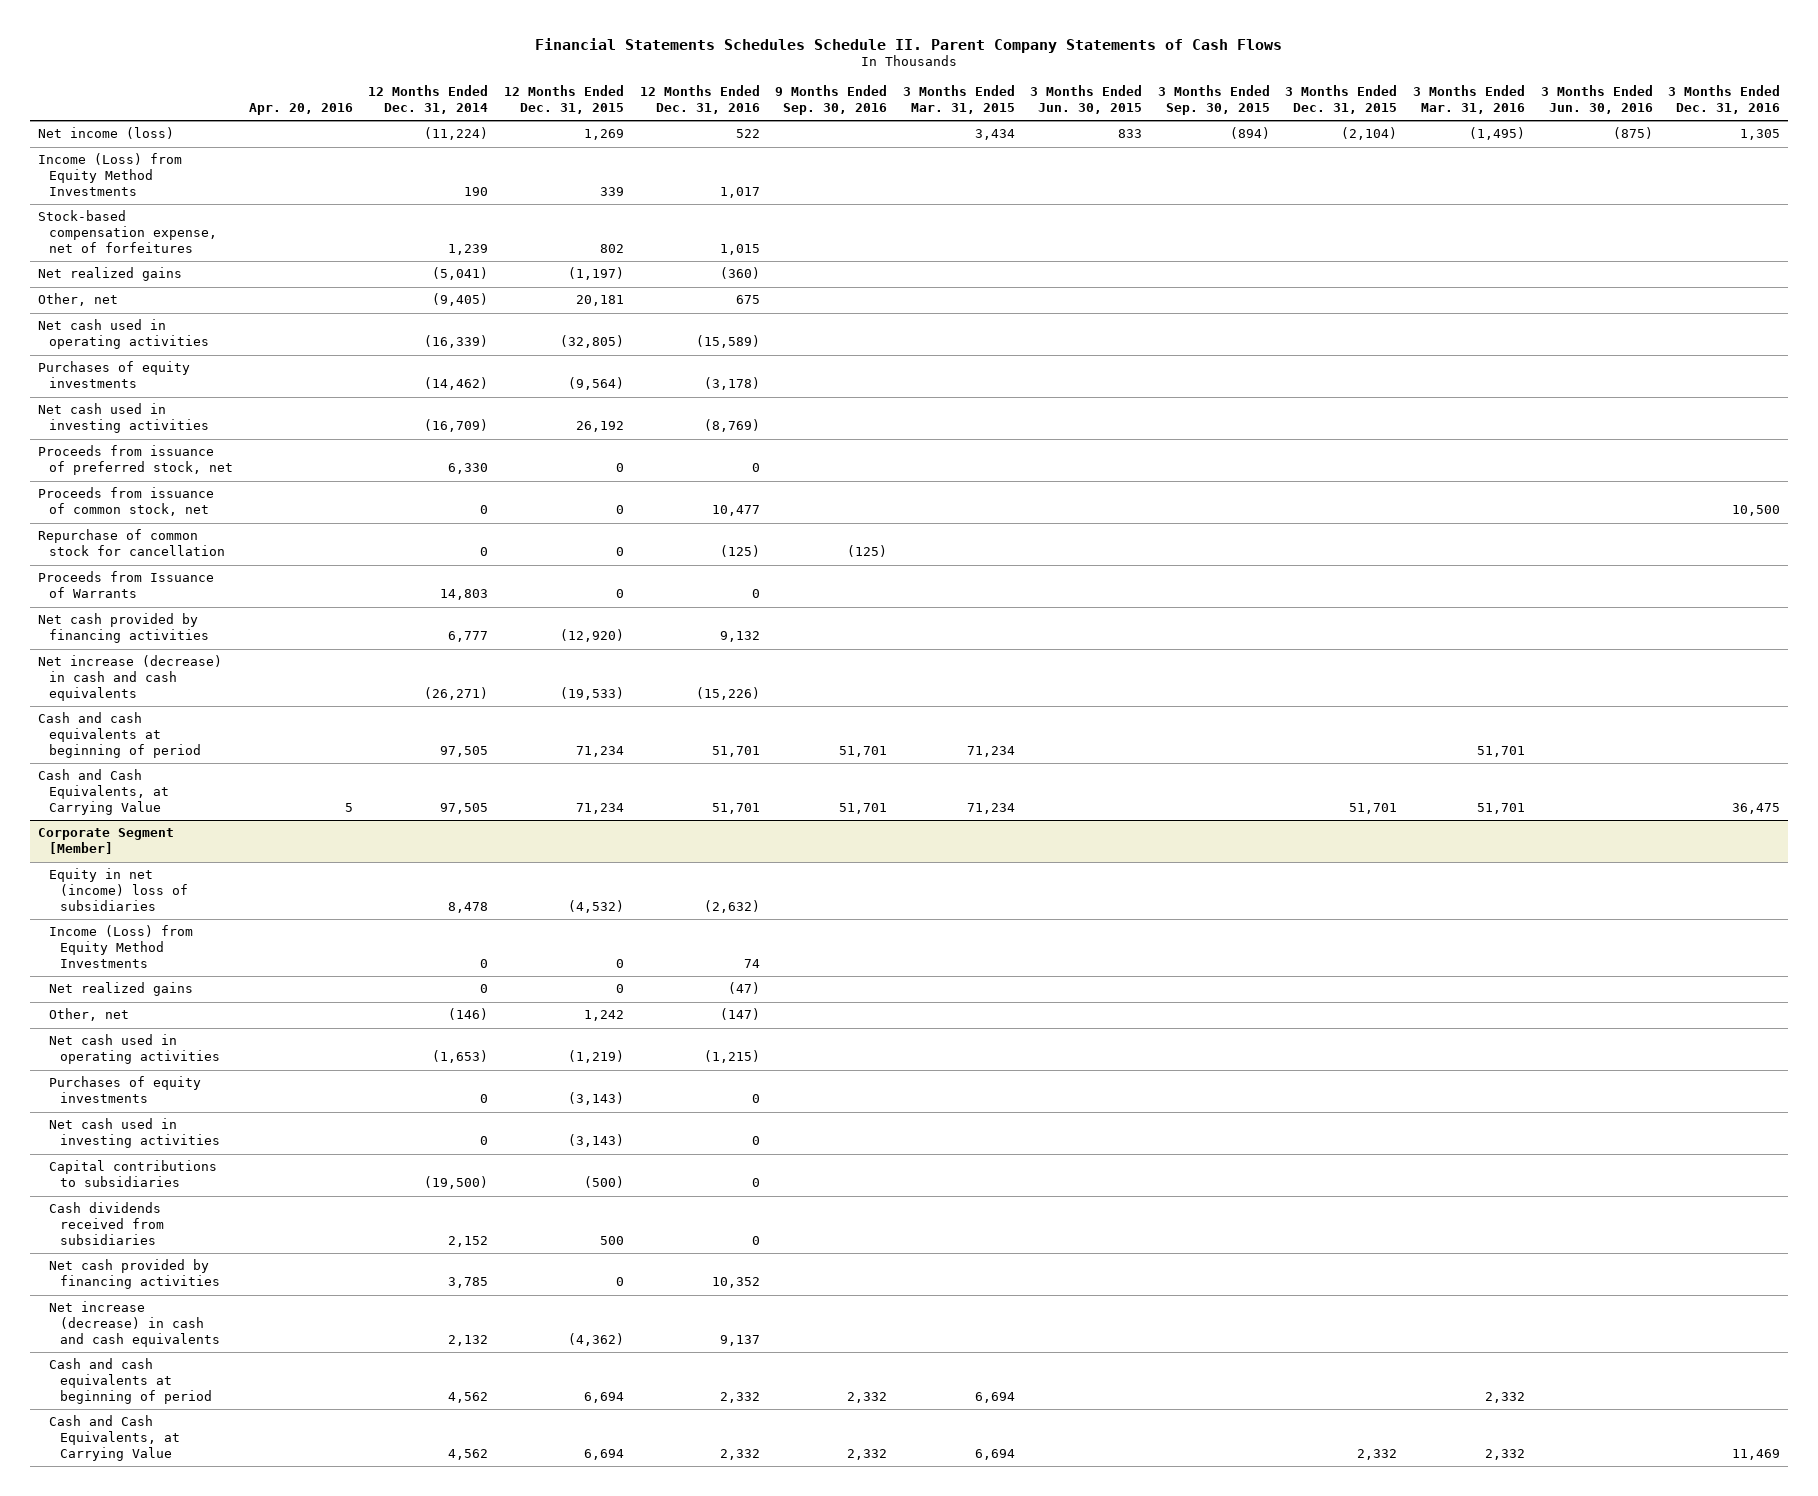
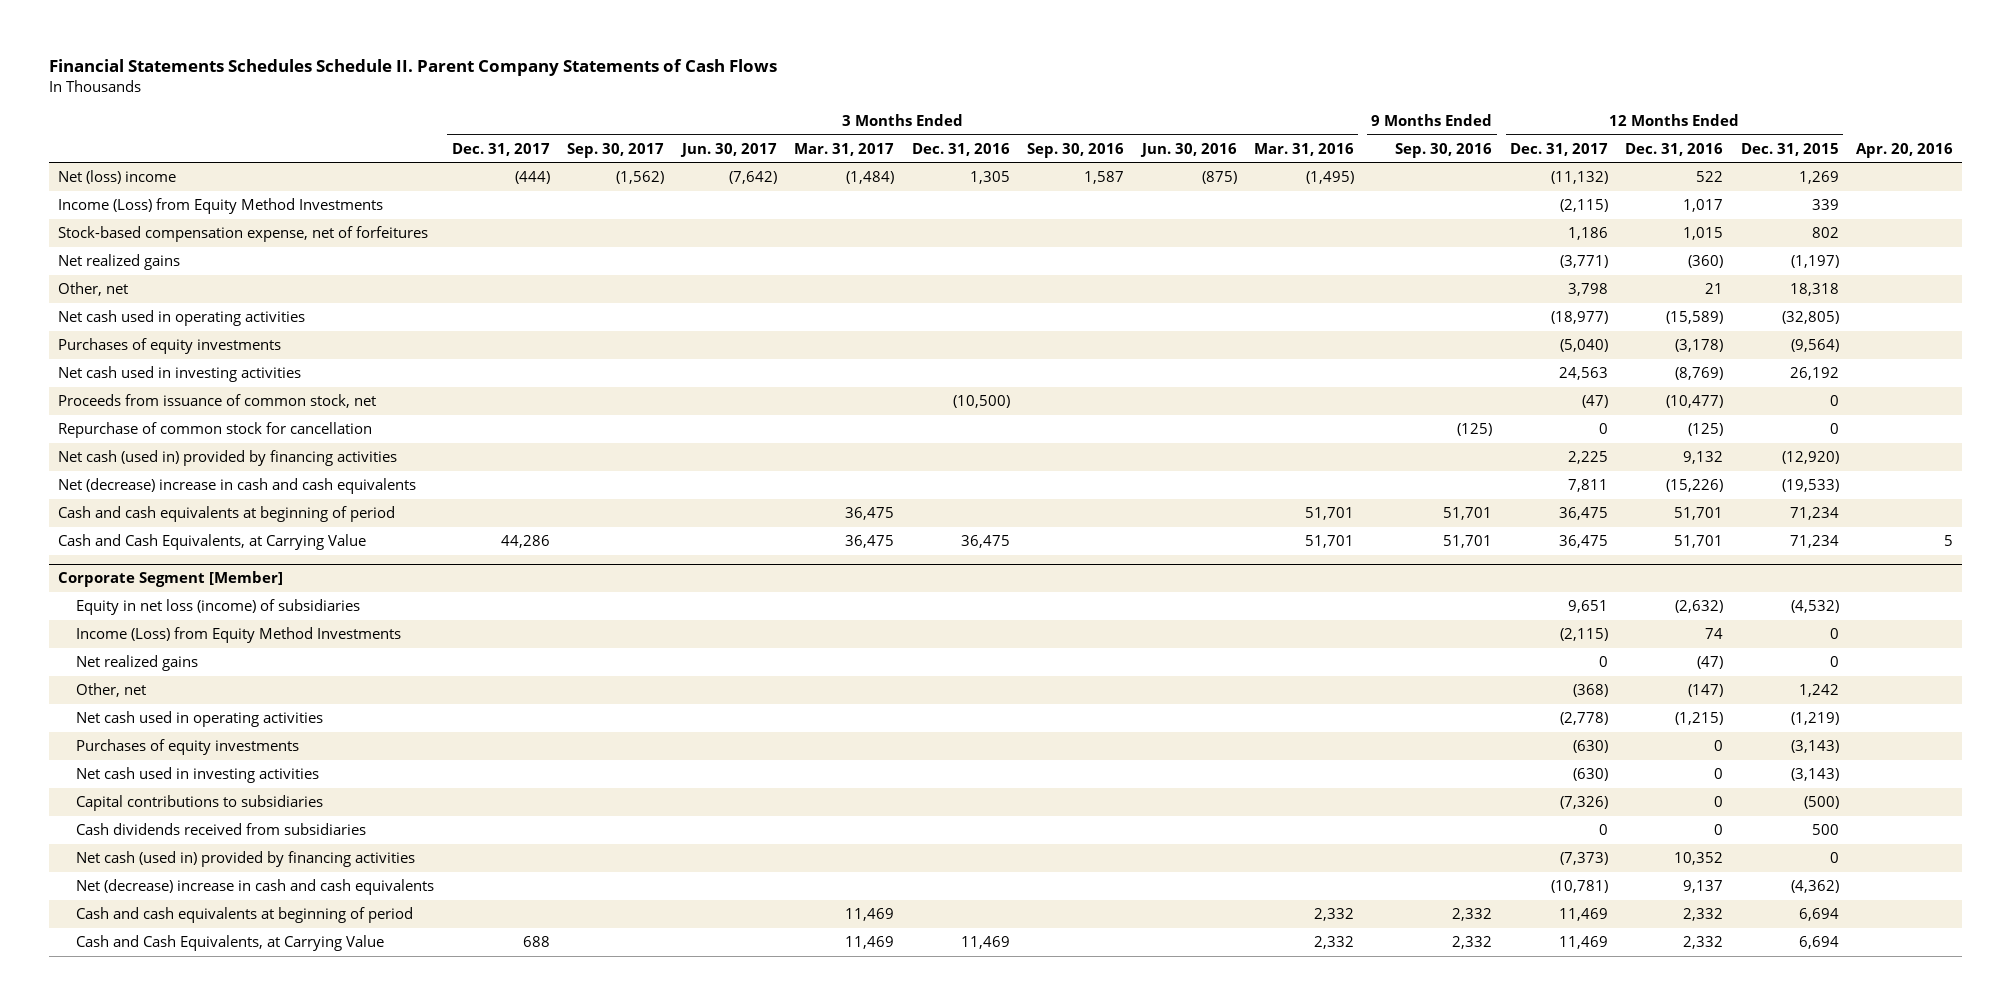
[368,85,489,115] 12 Months Ended Dec. 31, 2014 -> none
[902,85,1015,115] 3 Months Ended Mar. 31, 2015 -> none
[1030,85,1143,115] 3 Months Ended Jun. 30, 2015 -> none
[1157,85,1270,116] 3 Months Ended Sep. 30, 2015 -> none
[1285,85,1398,115] 3 Months Ended Dec. 31, 2015 -> none
none -> [451,142,550,156] Dec. 31, 2017
none -> [567,142,665,158] Sep. 30, 2017
none -> [679,142,777,157] Jun. 30, 2017
none -> [794,142,895,156] Mar. 31, 2017
none -> [1027,142,1125,158] Sep. 30, 2016
none -> [1509,142,1608,156] Dec. 31, 2017
[38,127,175,140] Net income (loss) -> [57,170,176,185] Net (loss) income
[575,295,624,307] 20,181 -> [1789,283,1839,297] 18,318
[735,295,760,305] 675 -> [1705,283,1724,295] 21
[38,445,234,476] Proceeds from issuance of preferred stock, net -> none
[711,505,760,517] 10,477 -> [1666,395,1724,409] (10,477)
[1732,505,1781,517] 10,500 -> [952,395,1010,409] (10,500)
[38,571,215,599] Proceeds from Issuance of Warrants -> none
[38,613,210,644] Net cash provided by financing activities -> [57,450,397,467] Net cash (used in) provided by financing activities
[38,655,223,702] Net increase (decrease) in cash and cash equivalents -> [57,478,416,495] Net (decrease) increase in cash and cash equivalents
[49,868,189,912] Equity in net (income) loss of subsidiaries -> [76,599,361,616] Equity in net loss (income) of subsidiaries
[49,1259,221,1290] Net cash provided by financing activities -> [76,851,416,868] Net cash (used in) provided by financing activities
[49,1301,221,1348] Net increase (decrease) in cash and cash equivalents -> [76,879,435,896] Net (decrease) increase in cash and cash equivalents

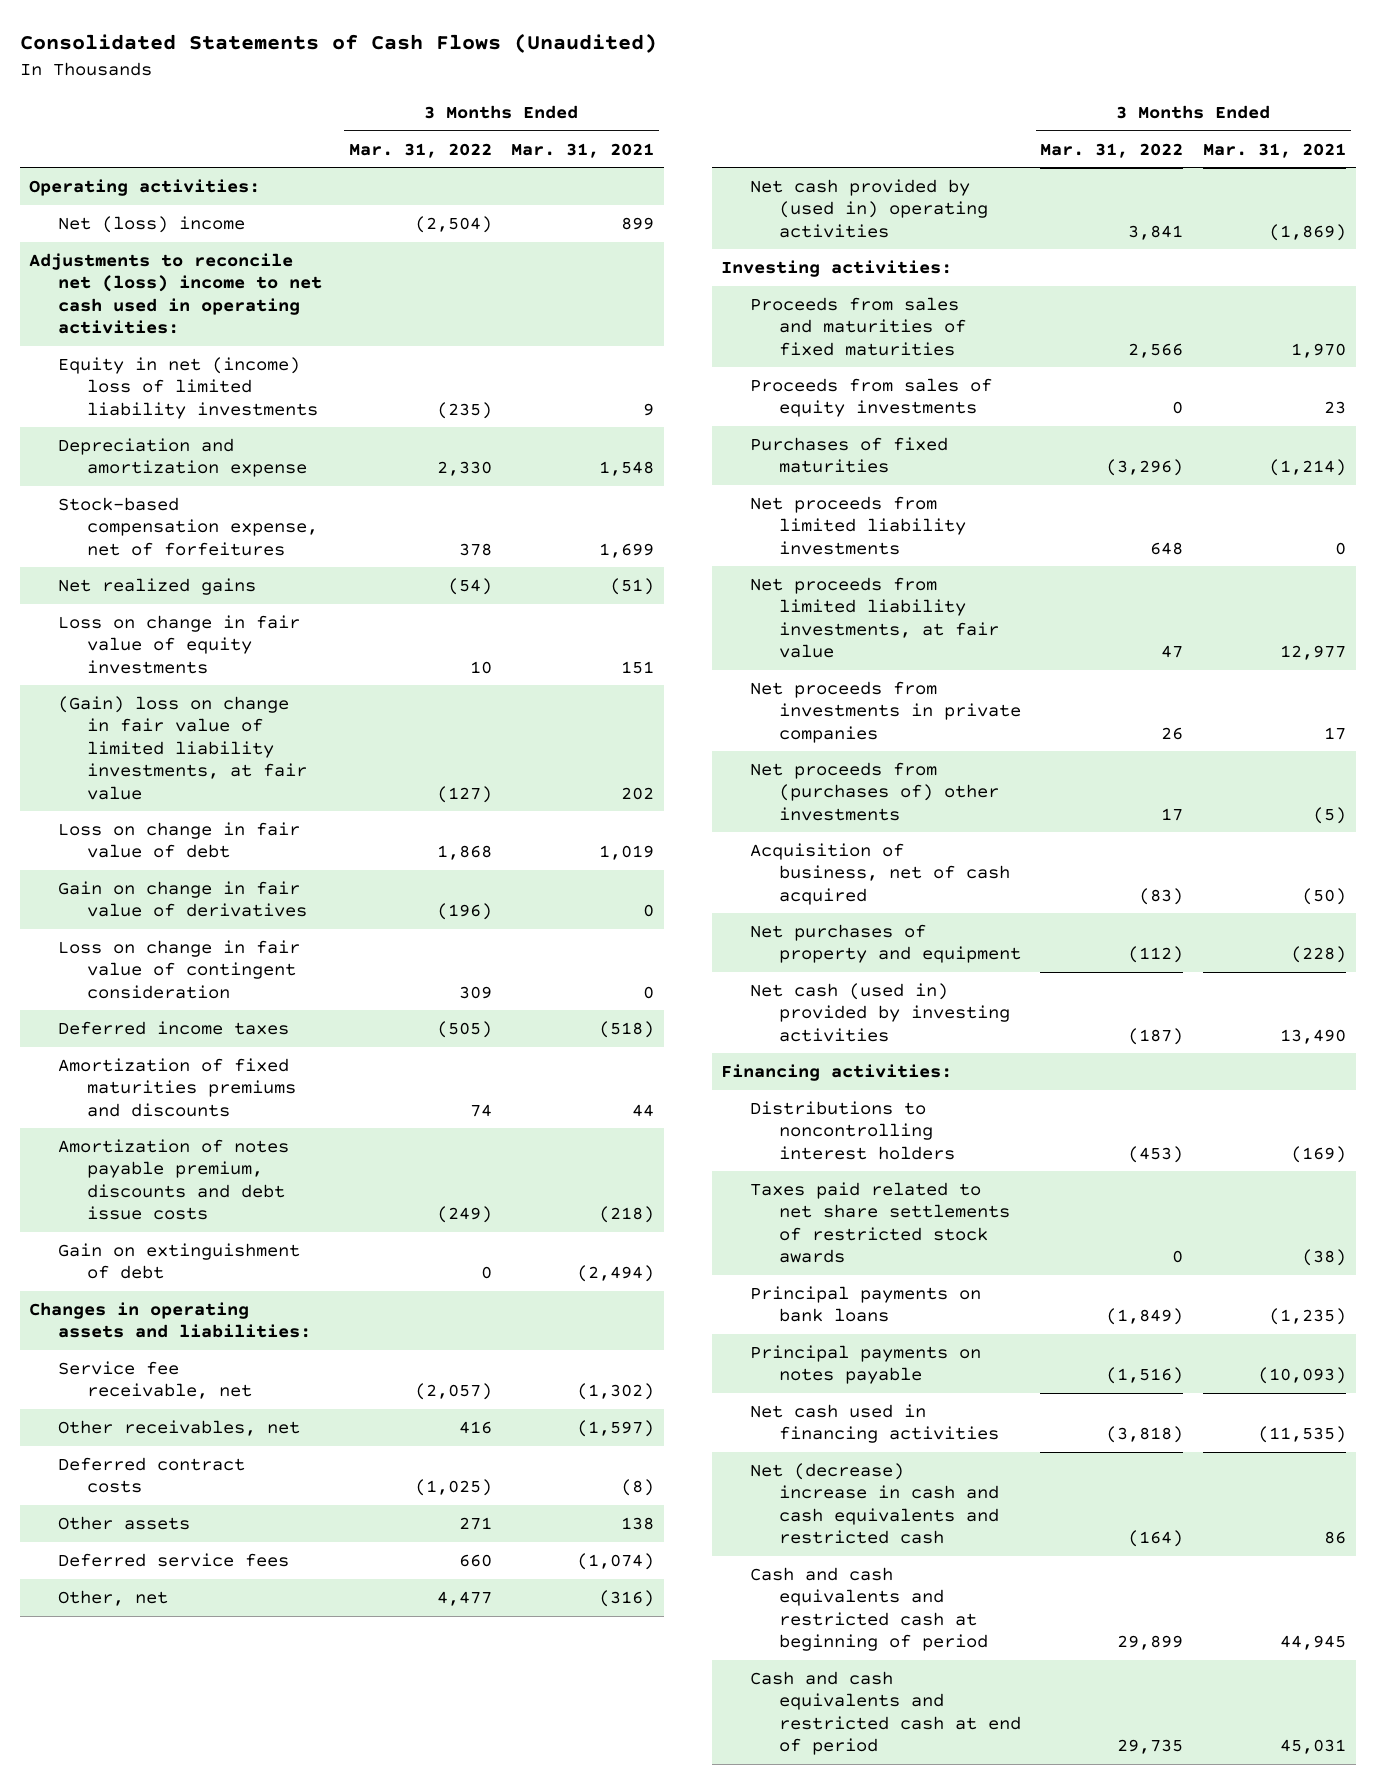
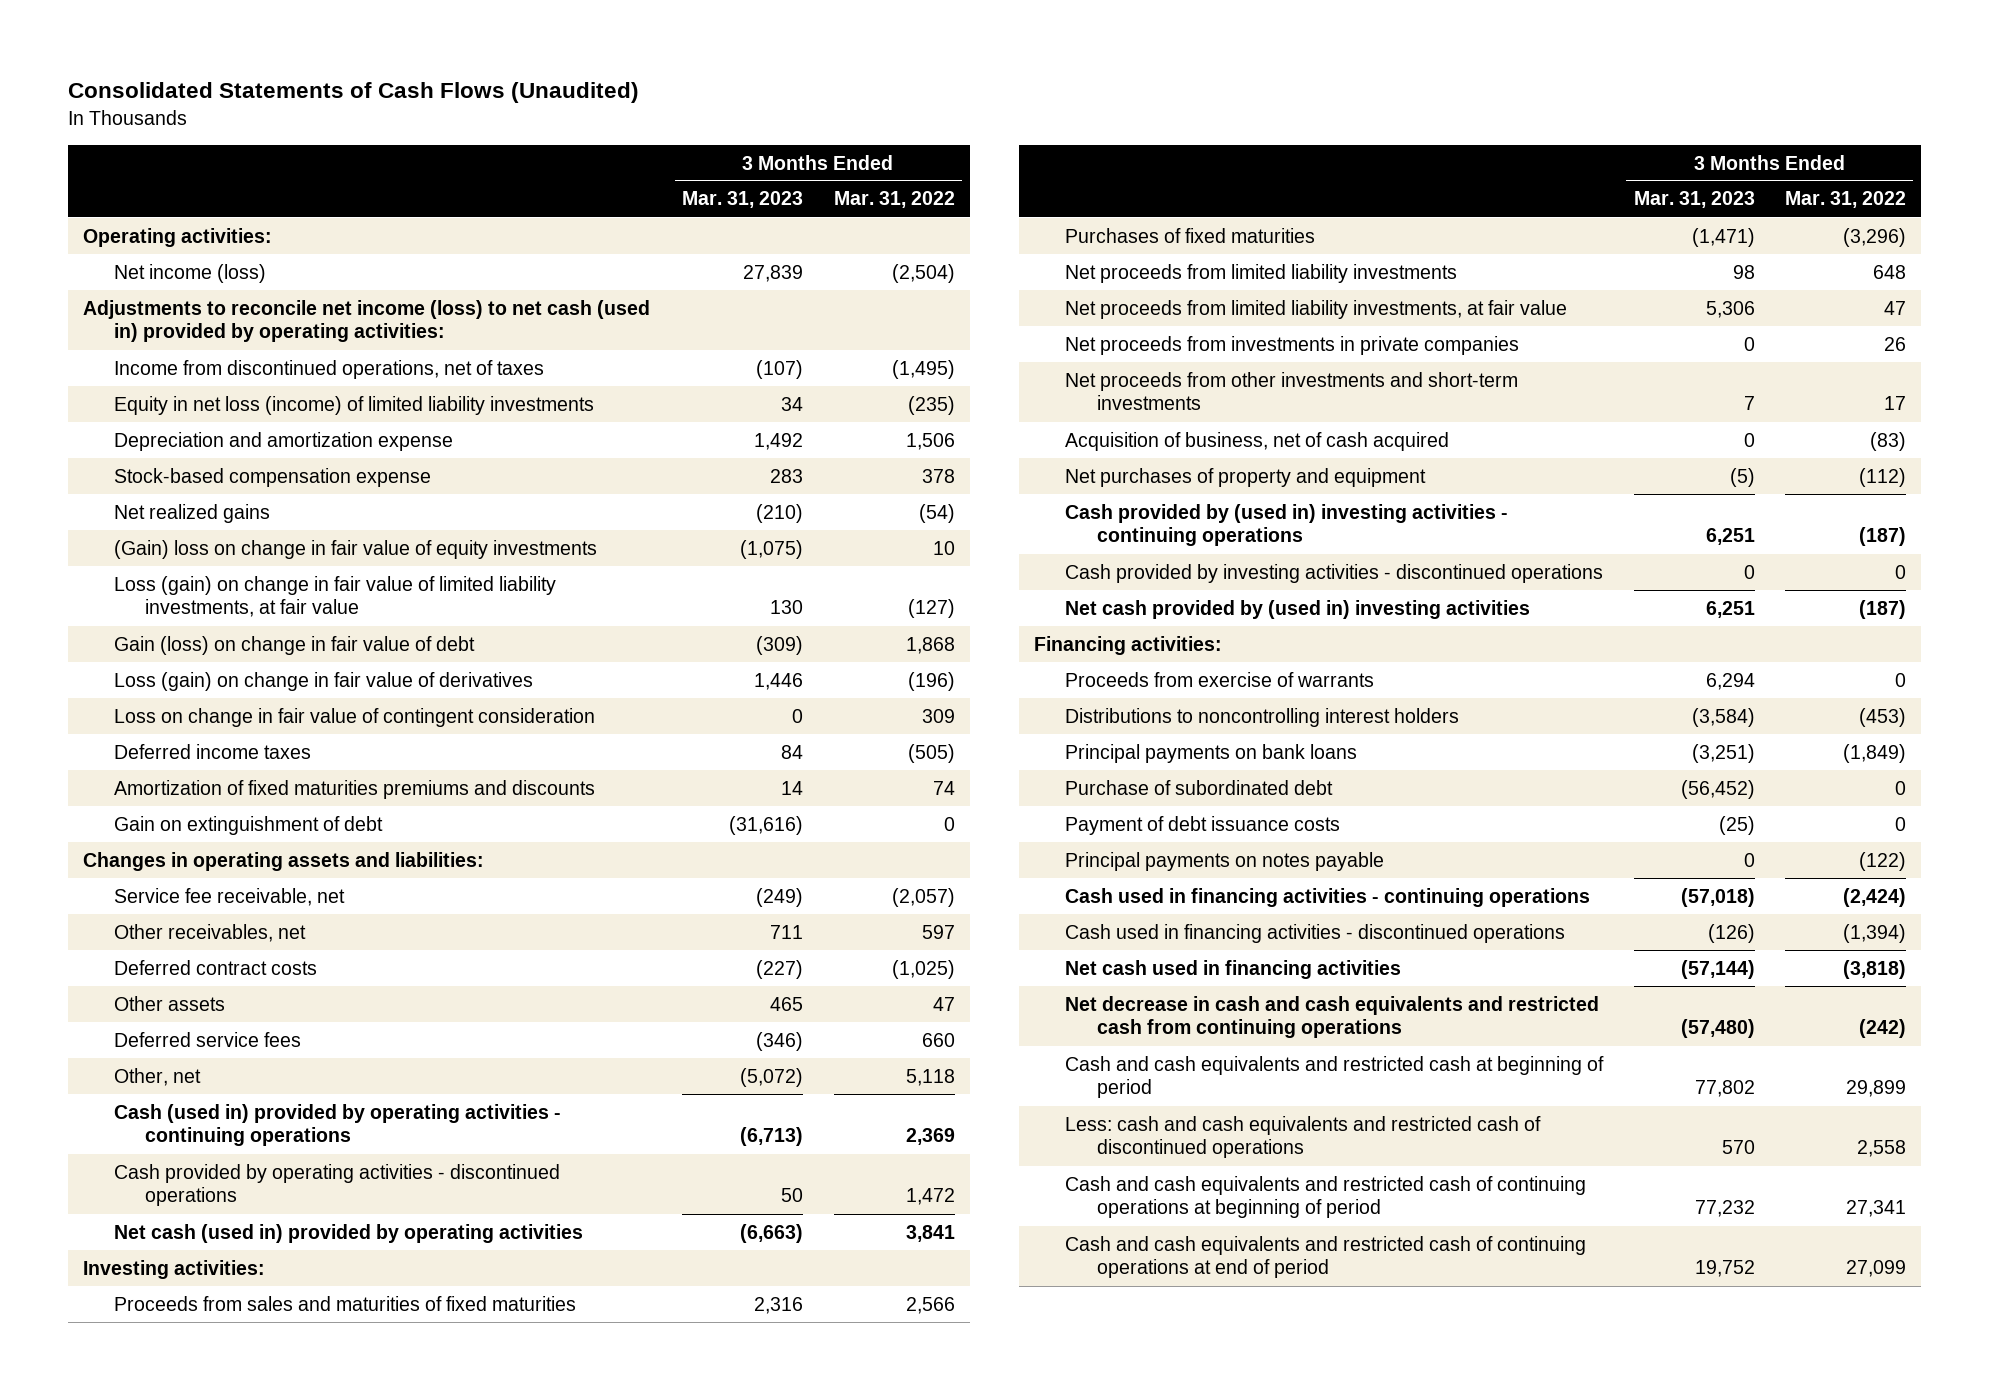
[510,142,654,158] Mar. 31, 2021 -> none
none -> [682,191,804,209] Mar. 31, 2023
[58,215,246,233] Net (loss) income -> [114,263,267,283] Net income (loss)
[29,252,323,335] Adjustments to reconcile net (loss) income to net cash used in operating activities: -> [82,299,650,343] Adjustments to reconcile net income (loss) to net cash (used in) provided by operating activities:
none -> [114,359,545,379] Income from discontinued operations, net of taxes
[58,356,319,419] Equity in net (income) loss of limited liability investments -> [114,395,595,415] Equity in net loss (income) of limited liability investments
[436,461,492,477] 2,330 -> [905,432,955,450] 1,506
[58,496,319,556] Stock-based compensation expense, net of forfeitures -> [114,467,432,487] Stock-based compensation expense
[58,614,301,674] Loss on change in fair value of equity investments -> [114,539,598,559] (Gain) loss on change in fair value of equity investments
[58,695,308,800] (Gain) loss on change in fair value of limited liability investments, at fair value -> [114,575,557,618] Loss (gain) on change in fair value of limited liability investments, at fair value
[58,821,301,859] Loss on change in fair value of debt -> [114,635,476,655] Gain (loss) on change in fair value of debt
[58,880,308,918] Gain on change in fair value of derivatives -> [114,671,534,691] Loss (gain) on change in fair value of derivatives
[58,1138,290,1221] Amortization of notes payable premium, discounts and debt issue costs -> none
[458,1420,492,1434] 416 -> [921,924,955,939] 597
[458,1516,492,1530] 271 -> [932,996,955,1011] 47
[436,1590,492,1606] 4,477 -> [905,1068,955,1086] 5,118
none -> [114,1103,562,1147] Cash (used in) provided by operating activities - continuing operations
none -> [114,1163,561,1207] Cash provided by operating activities - discontinued operations
[750,178,989,238] Net cash provided by (used in) operating activities -> [114,1223,584,1243] Net cash (used in) provided by operating activities
[750,377,993,418] Proceeds from sales of equity investments -> none
[750,761,1000,821] Net proceeds from (purchases of) other investments -> [1065,371,1519,411] Net proceeds from other investments and short-term investments
none -> [1065,503,1509,547] Cash provided by (used in) investing activities - continuing operations
none -> [1065,563,1604,583] Cash provided by investing activities - discontinued operations
[750,982,1011,1042] Net cash (used in) provided by investing activities -> [1065,599,1531,619] Net cash provided by (used in) investing activities
none -> [1065,671,1375,687] Proceeds from exercise of warrants
[750,1181,1011,1264] Taxes paid related to net share settlements of restricted stock awards -> none
none -> [1065,779,1334,795] Purchase of subordinated debt
none -> [1065,815,1341,835] Payment of debt issuance costs
[1106,1367,1184,1385] (1,516) -> [1858,851,1906,871] (122)
none -> [1065,887,1591,907] Cash used in financing activities - continuing operations
none -> [1065,923,1566,943] Cash used in financing activities - discontinued operations
[750,1462,1000,1545] Net (decrease) increase in cash and cash equivalents and restricted cash -> [1065,995,1600,1039] Net decrease in cash and cash equivalents and restricted cash from continuing operations
[1128,1530,1184,1548] (164) -> [1858,1019,1906,1039] (242)
none -> [1065,1115,1542,1159] Less: cash and cash equivalents and restricted cash of discontinued operations
[750,1670,1022,1756] Cash and cash equivalents and restricted cash at end of period -> [1065,1175,1587,1219] Cash and cash equivalents and restricted cash of continuing operations at beginning of period
[1117,1739,1184,1755] 29,735 -> [1845,1200,1906,1218] 27,341
none -> [1065,1235,1587,1279] Cash and cash equivalents and restricted cash of continuing operations at end of period

